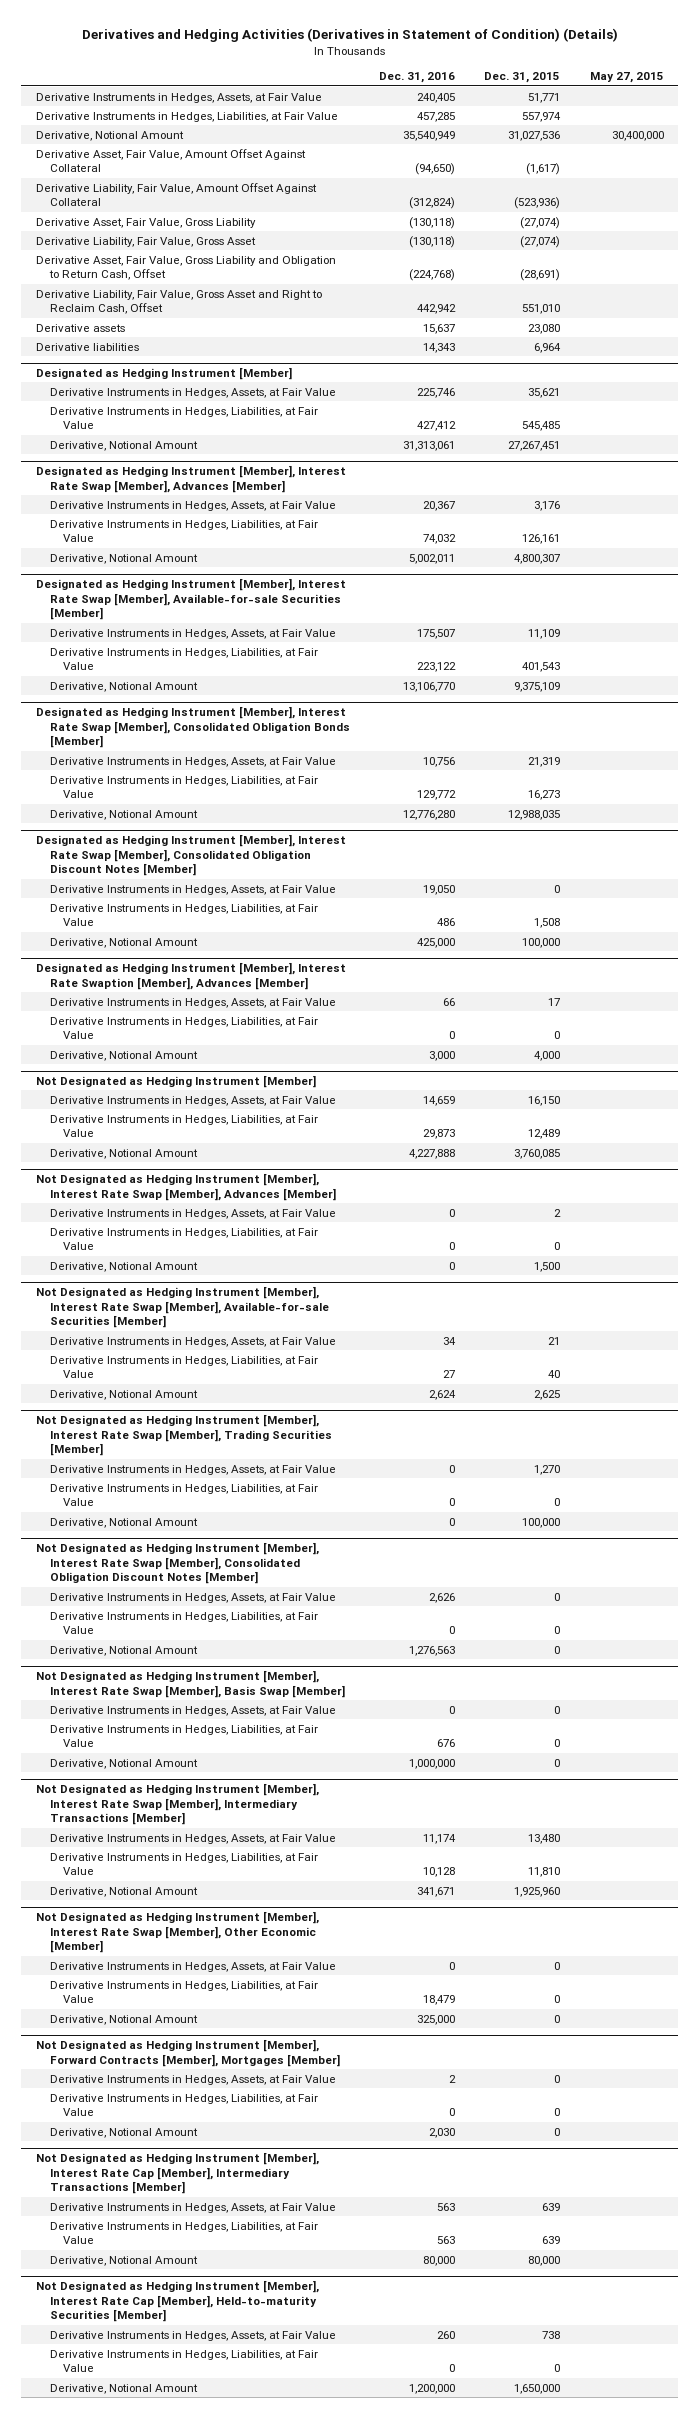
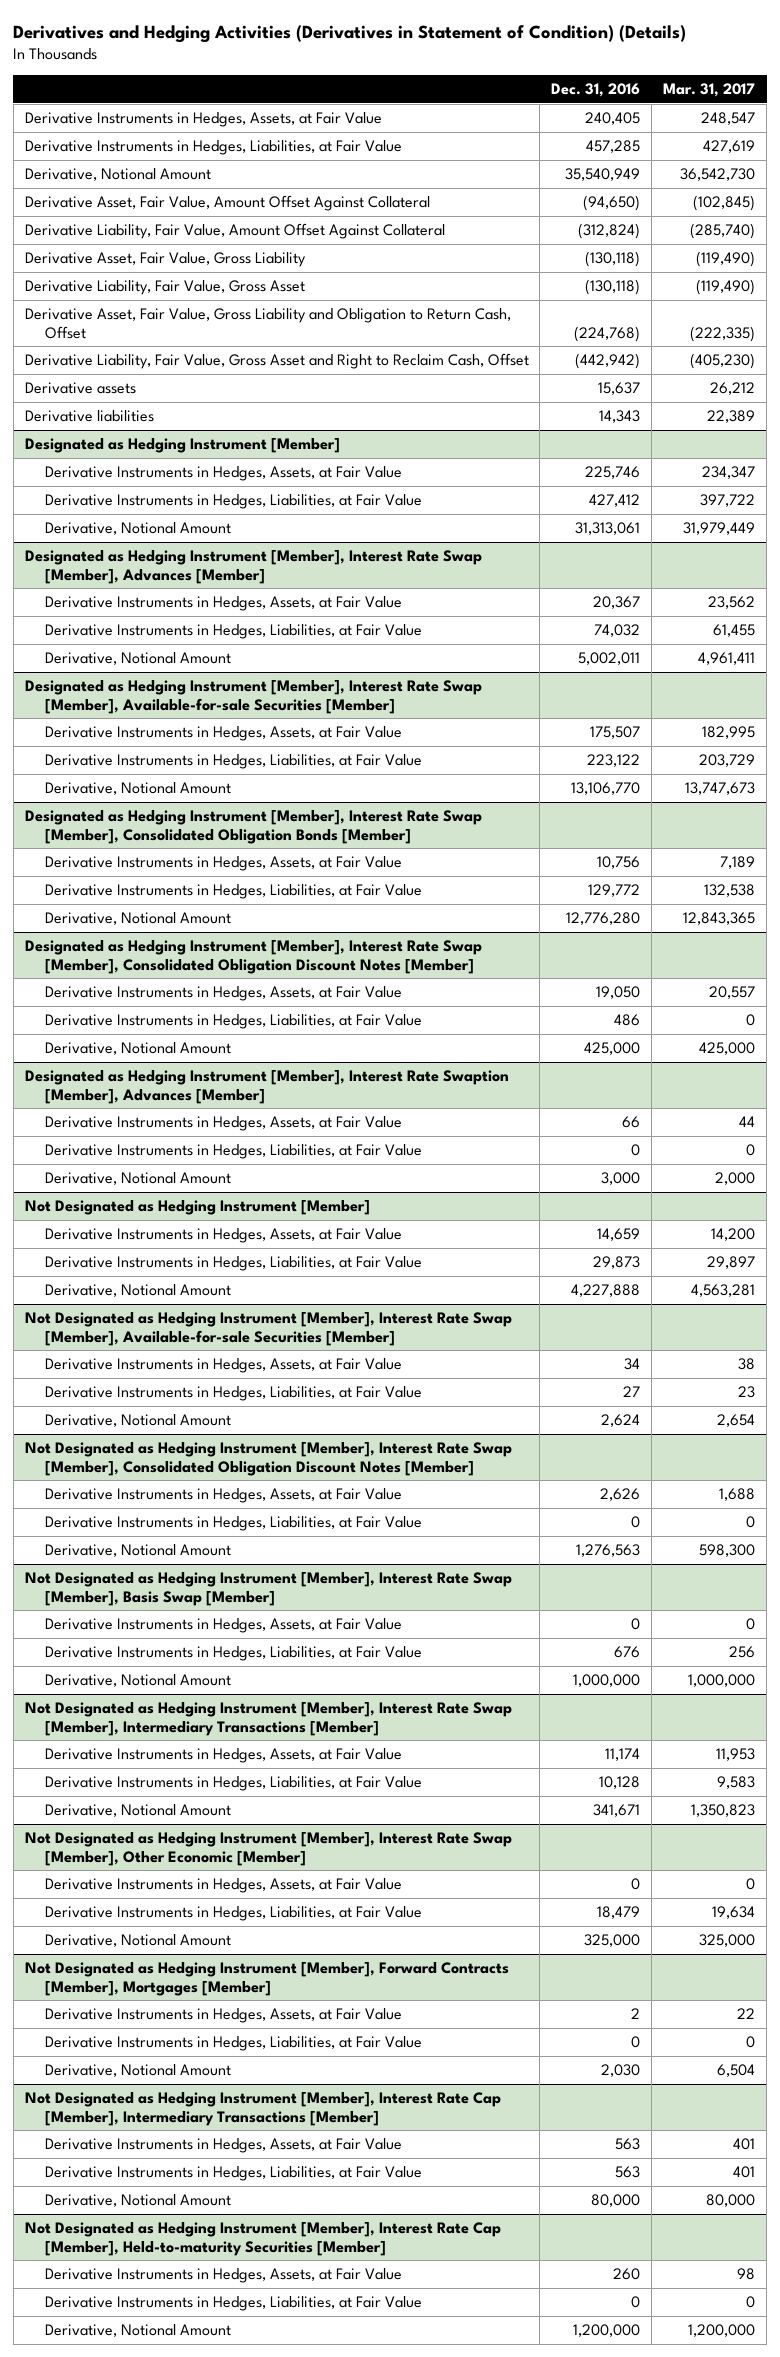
[484,72,561,84] Dec. 31, 2015 -> none
[589,72,664,84] May 27, 2015 -> none
none -> [663,83,756,98] Mar. 31, 2017
[416,304,456,315] 442,942 -> [575,353,641,370] (442,942)
[35,1173,336,1201] Not Designated as Hedging Instrument [Member], Interest Rate Swap [Member], Advances [Member] -> none
[49,1208,336,1219] Derivative Instruments in Hedges, Assets, at Fair Value -> none
[49,1227,318,1251] Derivative Instruments in Hedges, Liabilities, at Fair Value -> none
[49,1261,198,1272] Derivative, Notional Amount -> none
[35,1414,332,1457] Not Designated as Hedging Instrument [Member], Interest Rate Swap [Member], Trading Securities [Member] -> none
[49,1464,336,1475] Derivative Instruments in Hedges, Assets, at Fair Value -> none
[49,1483,318,1507] Derivative Instruments in Hedges, Liabilities, at Fair Value -> none
[49,1517,198,1528] Derivative, Notional Amount -> none

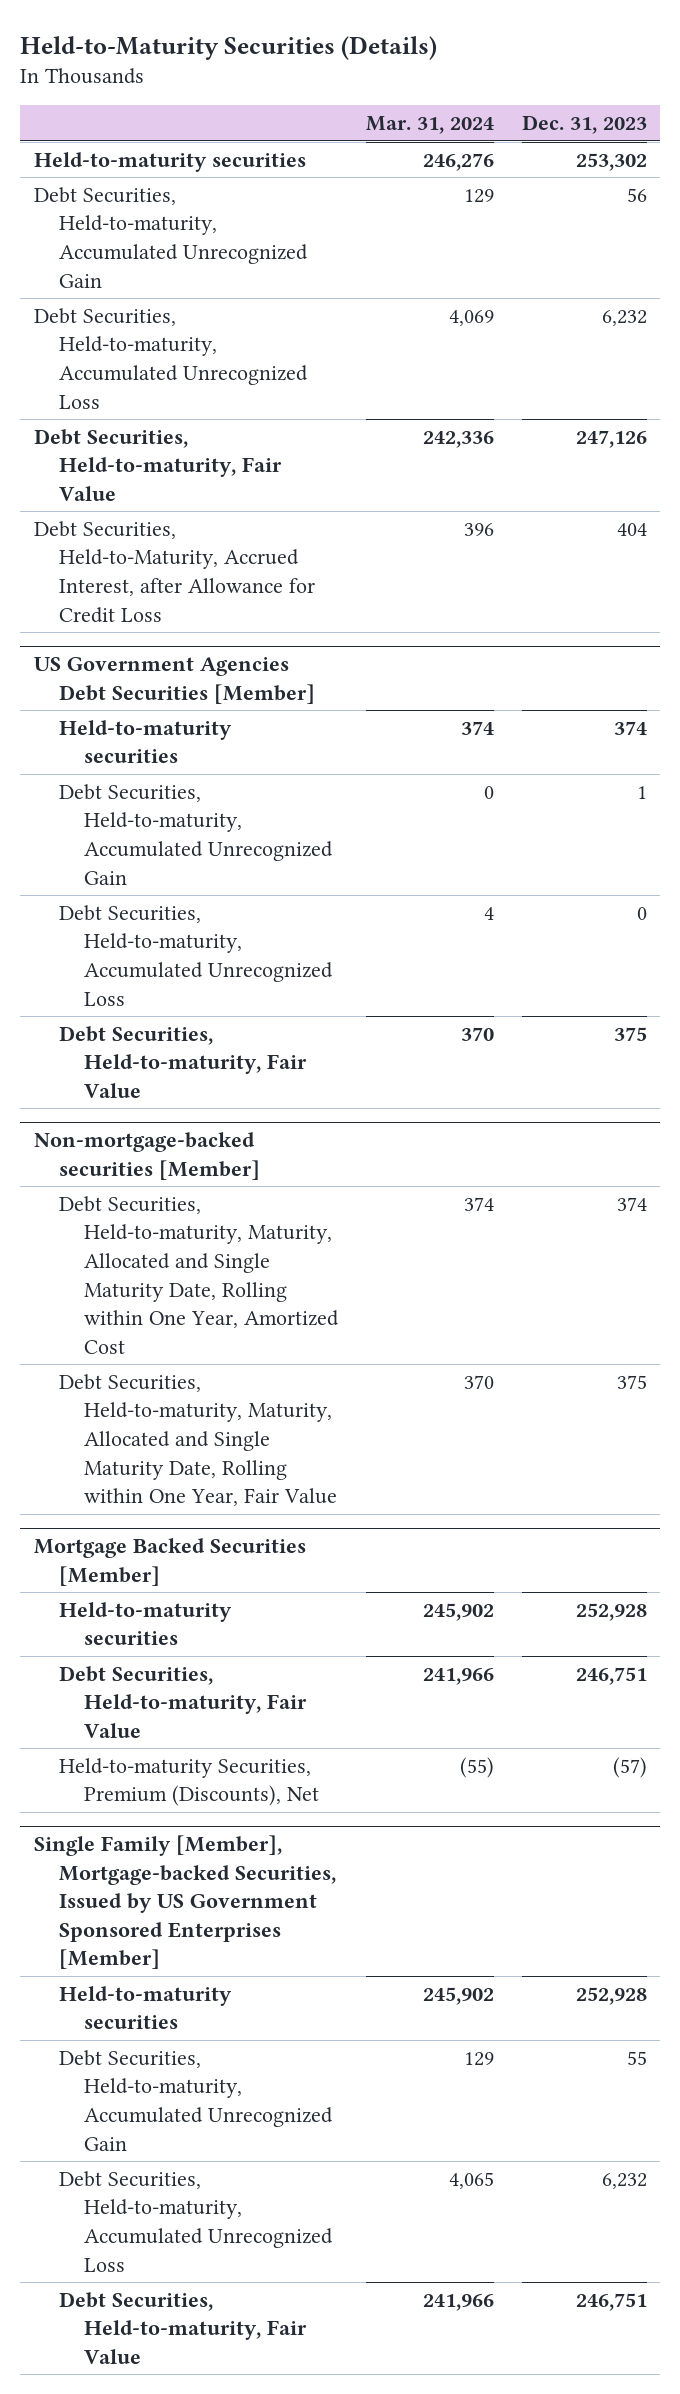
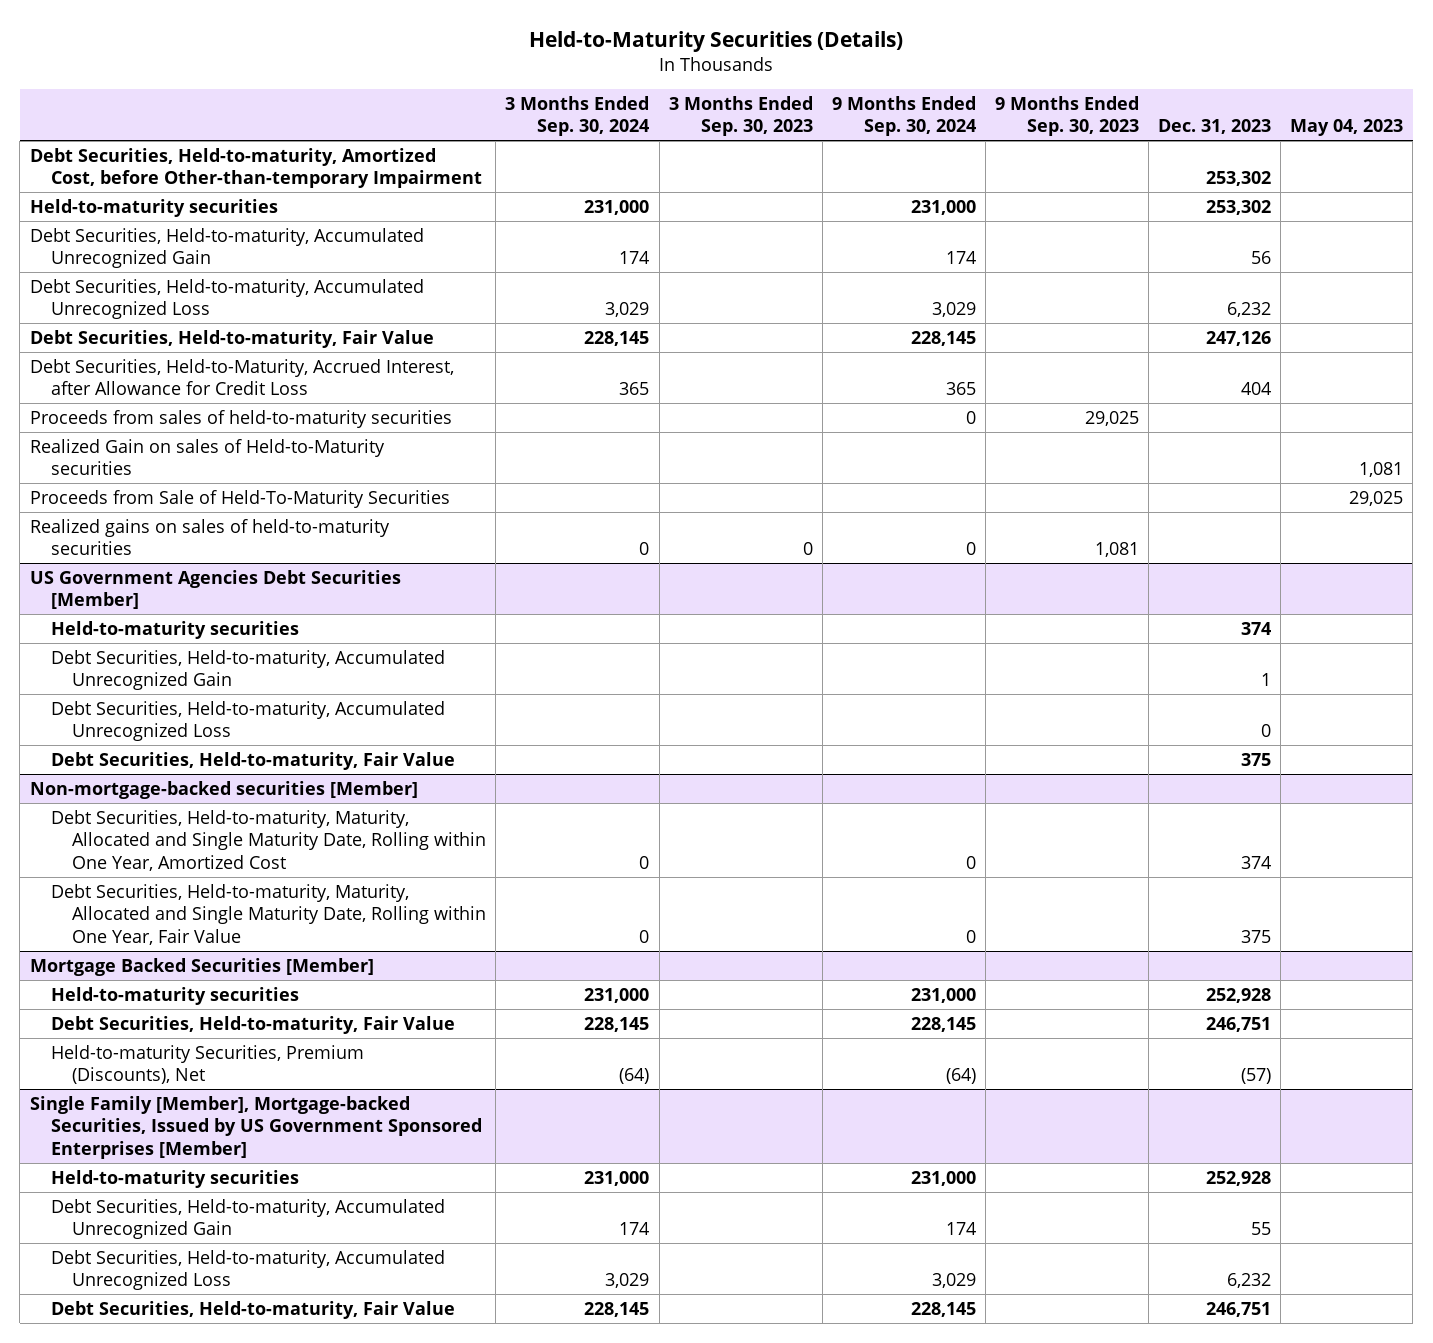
[365,116,494,135] Mar. 31, 2024 -> none
none -> [505,95,650,137] 3 Months Ended Sep. 30, 2024
none -> [668,95,813,137] 3 Months Ended Sep. 30, 2023
none -> [831,95,976,137] 9 Months Ended Sep. 30, 2024
none -> [994,95,1139,137] 9 Months Ended Sep. 30, 2023
none -> [1290,119,1404,137] May 04, 2023
none -> [29,147,482,189] Debt Securities, Held-to-maturity, Amortized Cost, before Other-than-temporary Impairment
none -> [29,409,452,428] Proceeds from sales of held-to-maturity securities
none -> [29,438,385,476] Realized Gain on sales of Held-to-Maturity securities
none -> [29,489,450,508] Proceeds from Sale of Held-To-Maturity Securities
none -> [29,518,390,556] Realized gains on sales of held-to-maturity securities

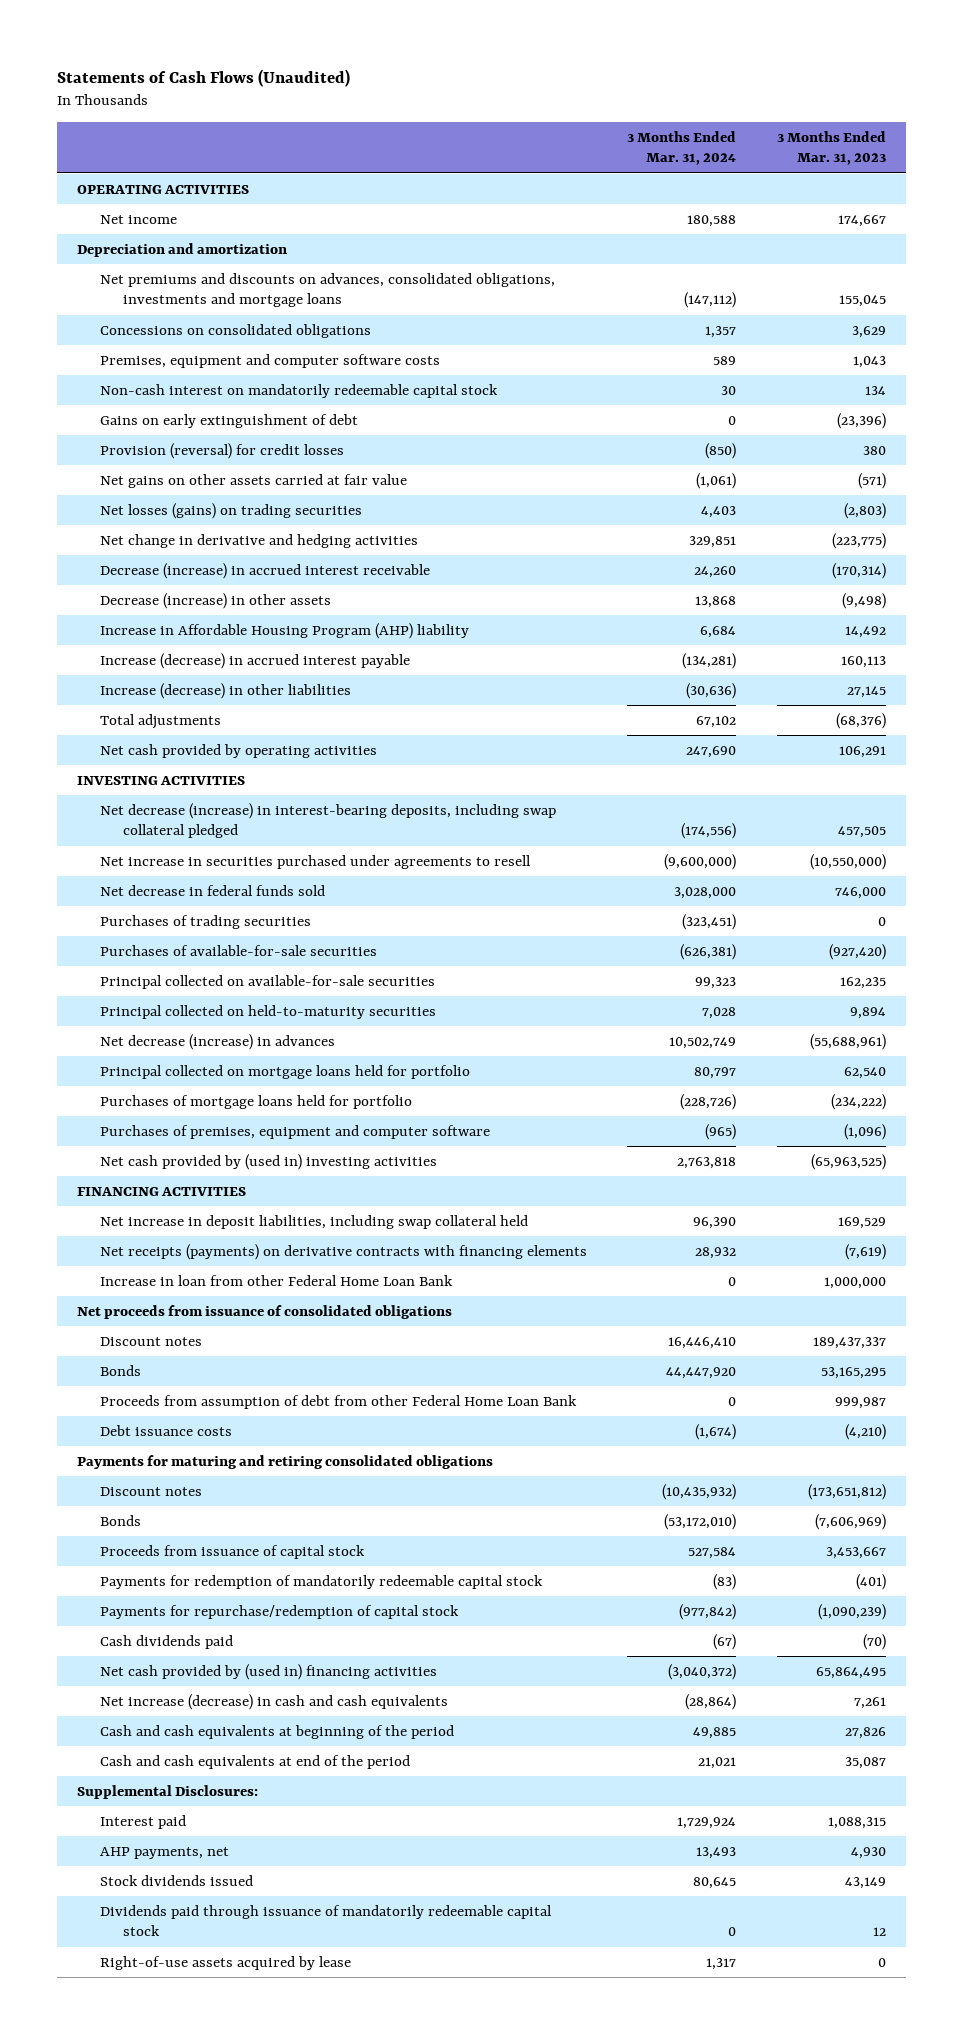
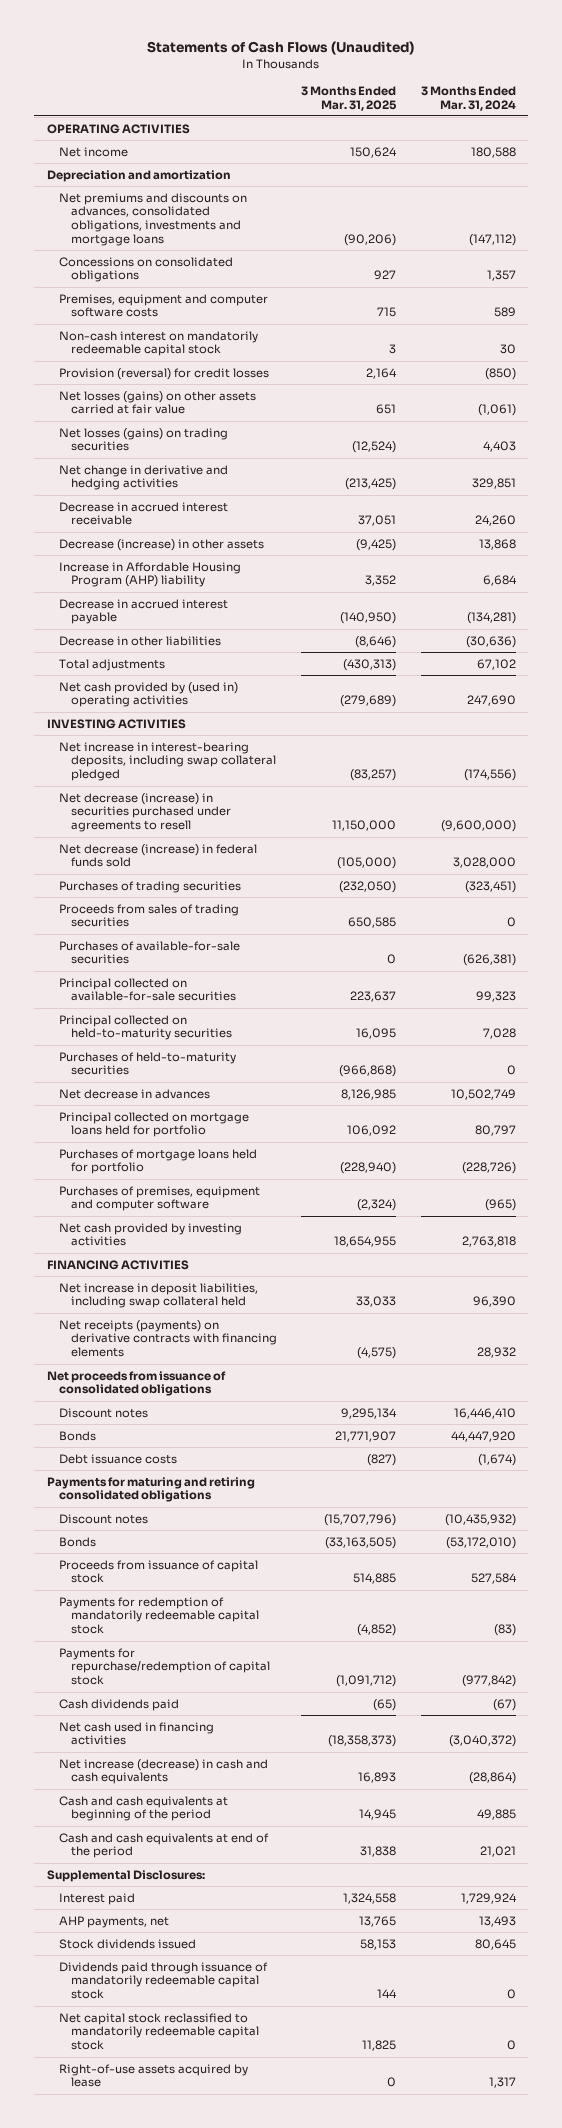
[776,131,886,166] 3 Months Ended Mar. 31, 2023 -> none
none -> [301,85,398,111] 3 Months Ended Mar. 31, 2025
[100,413,359,428] Gains on early extinguishment of debt -> none
[100,473,408,488] Net gains on other assets carried at fair value -> [58,390,256,415] Net losses (gains) on other assets carried at fair value
[100,562,431,579] Decrease (increase) in accrued interest receivable -> [58,501,228,526] Decrease in accrued interest receivable
[100,652,411,669] Increase (decrease) in accrued interest payable -> [58,598,228,625] Decrease in accrued interest payable
[100,682,352,699] Increase (decrease) in other liabilities -> [58,635,221,646] Decrease in other liabilities
[100,743,378,758] Net cash provided by operating activities -> [58,681,238,708] Net cash provided by (used in) operating activities
[100,802,557,839] Net decrease (increase) in interest-bearing deposits, including swap collateral pledged -> [58,741,276,782] Net increase in interest-bearing deposits, including swap collateral pledged
[100,854,532,869] Net increase in securities purchased under agreements to resell -> [58,792,231,833] Net decrease (increase) in securities purchased under agreements to resell
[100,884,326,896] Net decrease in federal funds sold -> [58,843,257,868] Net decrease (increase) in federal funds sold
none -> [58,903,239,928] Proceeds from sales of trading securities
none -> [58,1051,236,1076] Purchases of held-to-maturity securities
[100,1033,336,1050] Net decrease (increase) in advances -> [58,1088,210,1099] Net decrease in advances
[100,1153,438,1170] Net cash provided by (used in) investing activities -> [58,1222,242,1247] Net cash provided by investing activities
[100,1274,454,1286] Increase in loan from other Federal Home Loan Bank -> none
[100,1394,578,1409] Proceeds from assumption of debt from other Federal Home Loan Bank -> none
[100,1663,438,1680] Net cash provided by (used in) financing activities -> [58,1721,214,1746] Net cash used in financing activities
none -> [58,2012,259,2051] Net capital stock reclassified to mandatorily redeemable capital stock

